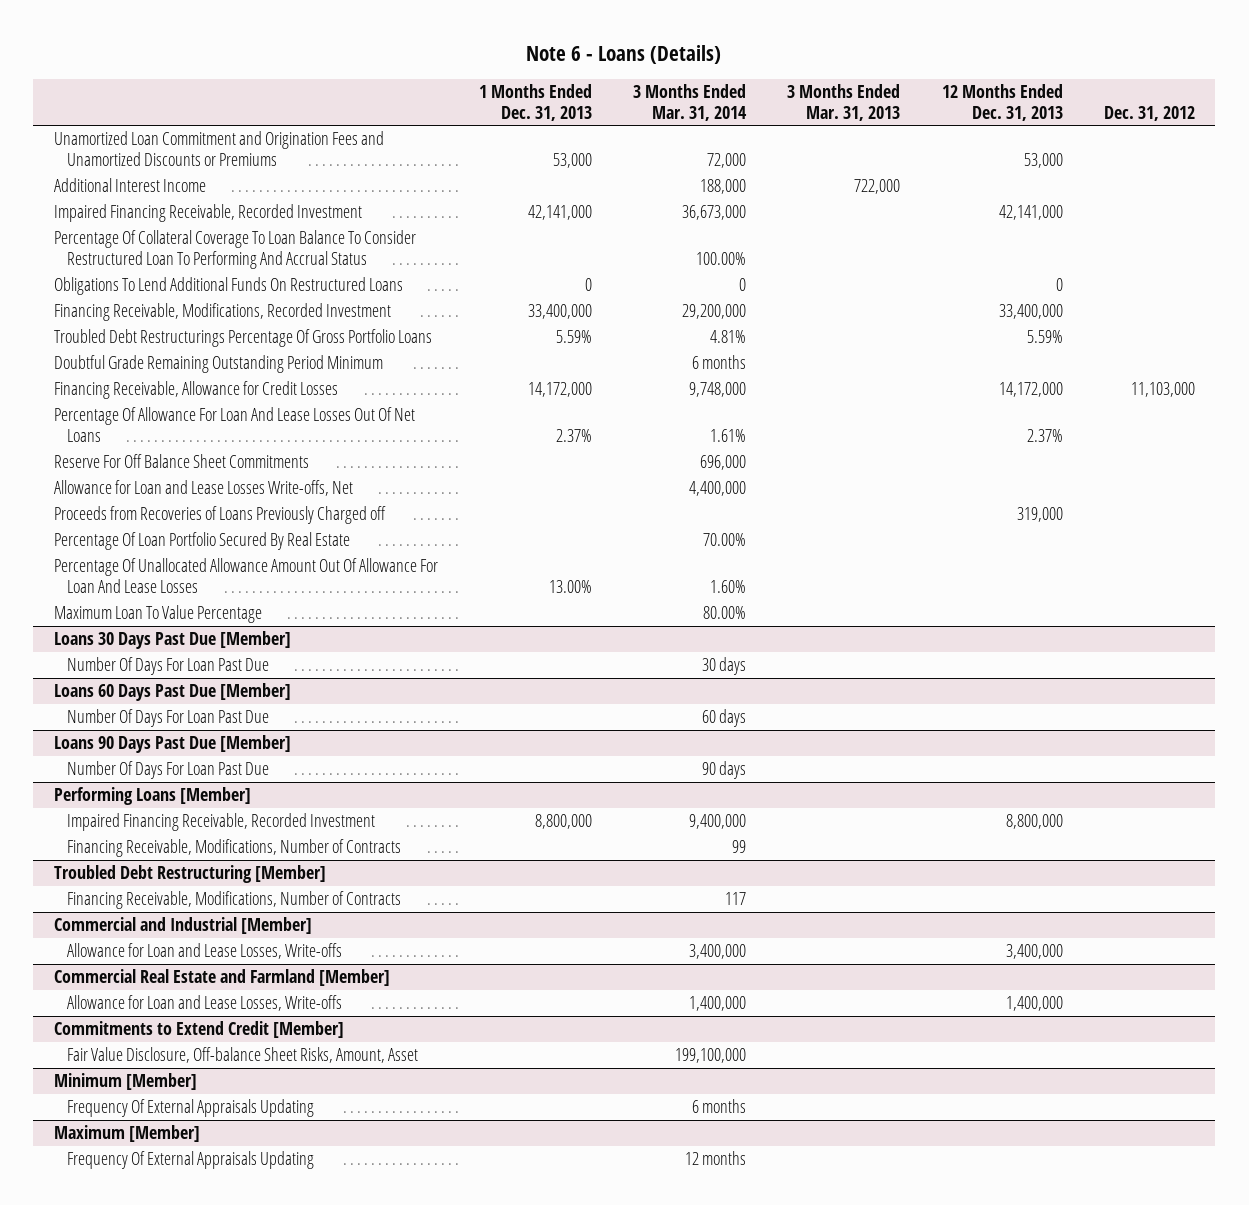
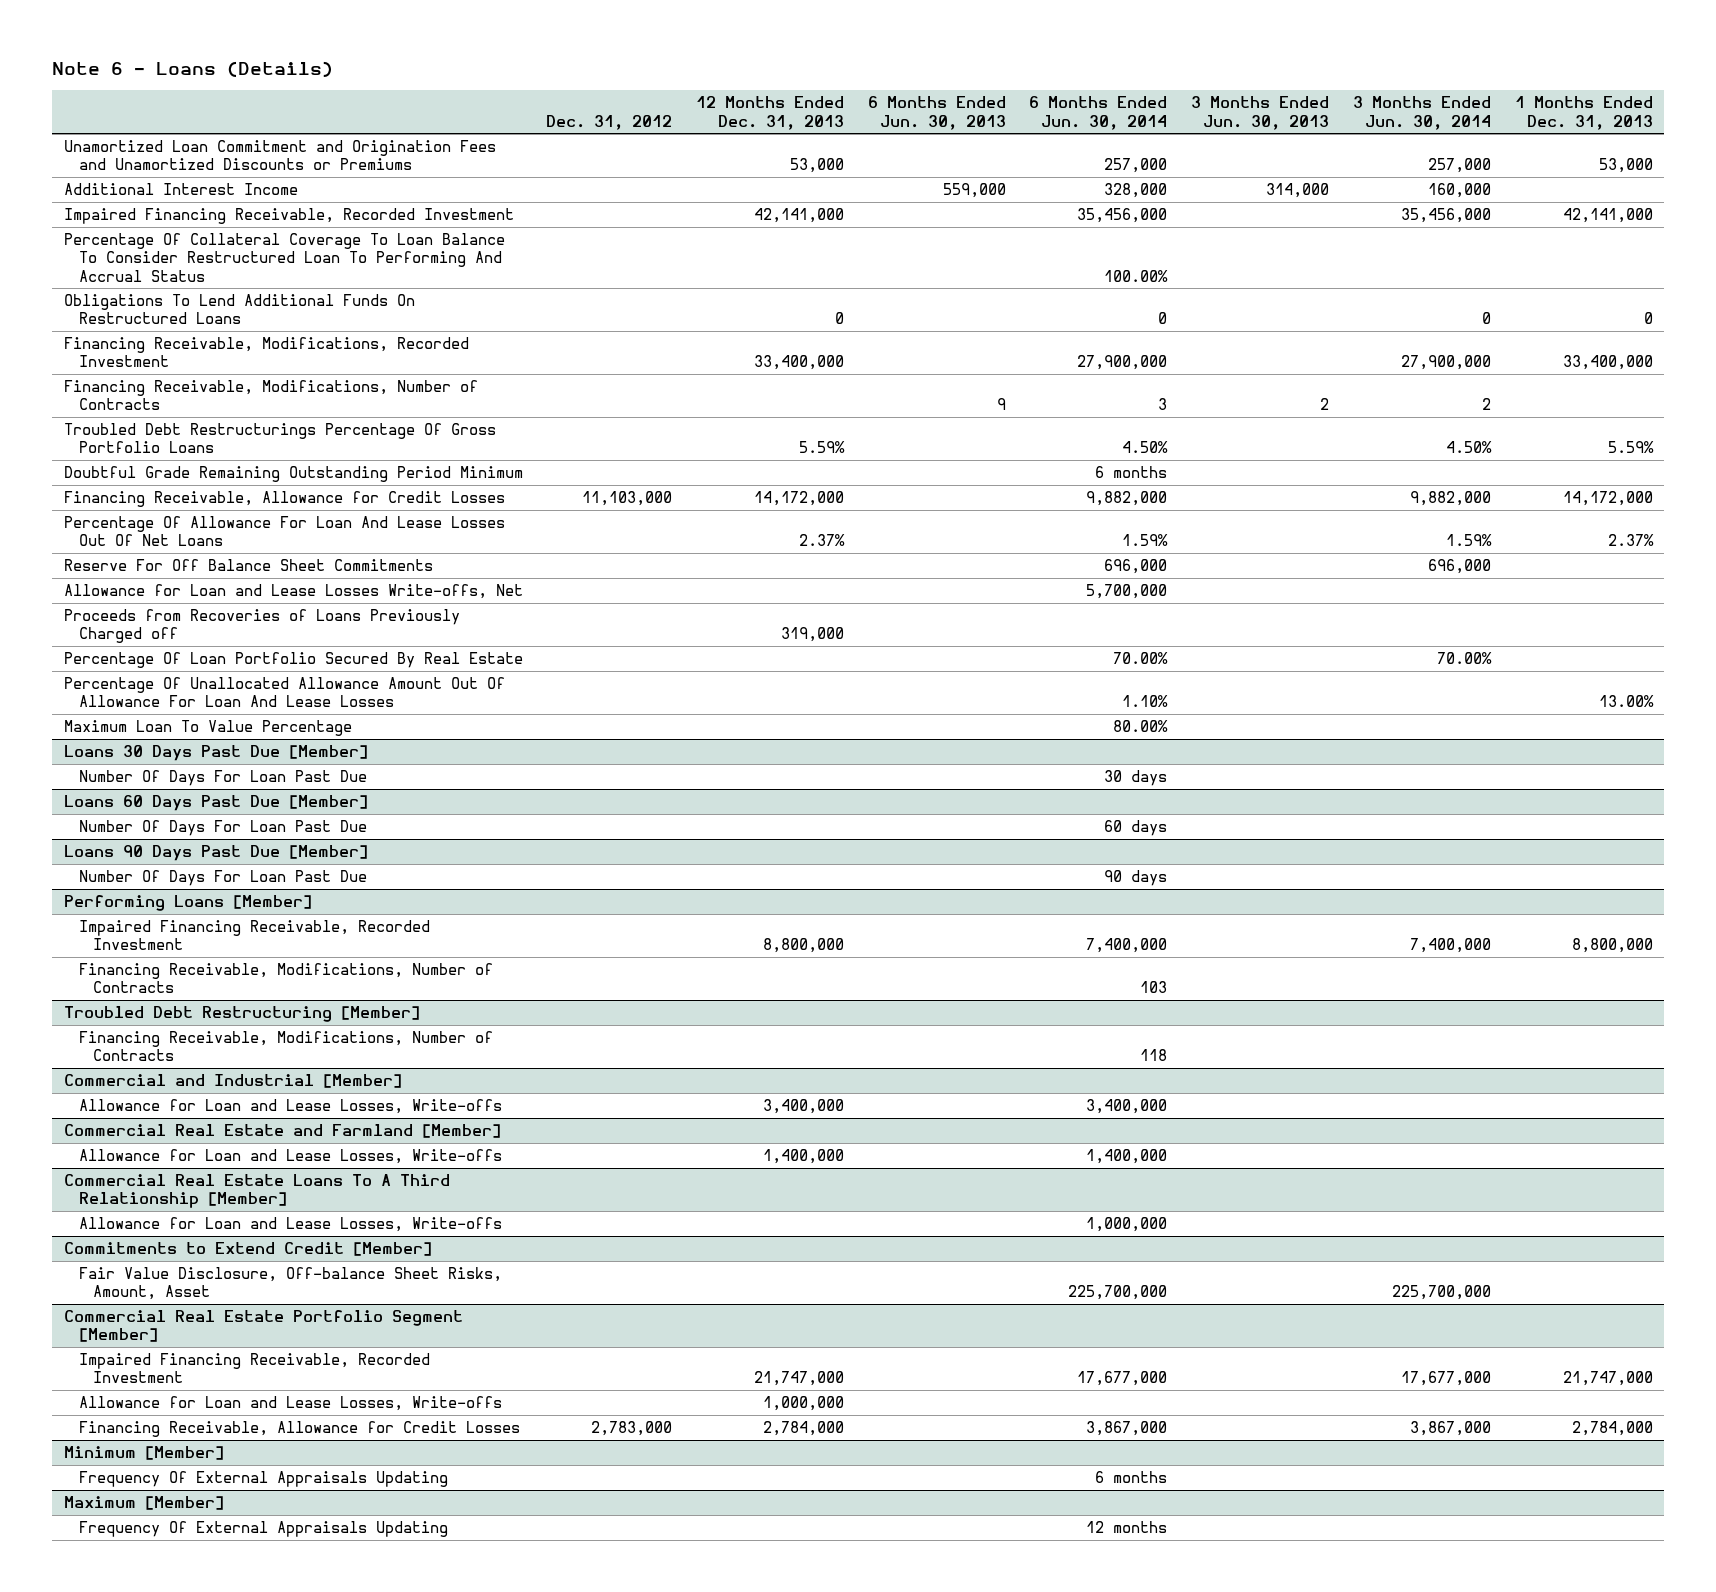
[633,84,748,121] 3 Months Ended Mar. 31, 2014 -> none
[787,84,901,121] 3 Months Ended Mar. 31, 2013 -> none
none -> [867,96,1006,130] 6 Months Ended Jun. 30, 2013
none -> [1029,96,1168,130] 6 Months Ended Jun. 30, 2014
none -> [1191,96,1330,130] 3 Months Ended Jun. 30, 2013
none -> [1352,96,1491,130] 3 Months Ended Jun. 30, 2014
none -> [63,380,478,411] Financing Receivable, Modifications, Number of Contracts
none -> [63,1174,450,1209] Commercial Real Estate Loans To A Third Relationship [Member]
none -> [78,1217,502,1233] Allowance for Loan and Lease Losses, Write-offs
none -> [63,1310,463,1343] Commercial Real Estate Portfolio Segment [Member]
none -> [78,1353,430,1384] Impaired Financing Receivable, Recorded Investment
none -> [78,1396,502,1412] Allowance for Loan and Lease Losses, Write-offs
none -> [78,1421,520,1438] Financing Receivable, Allowance for Credit Losses

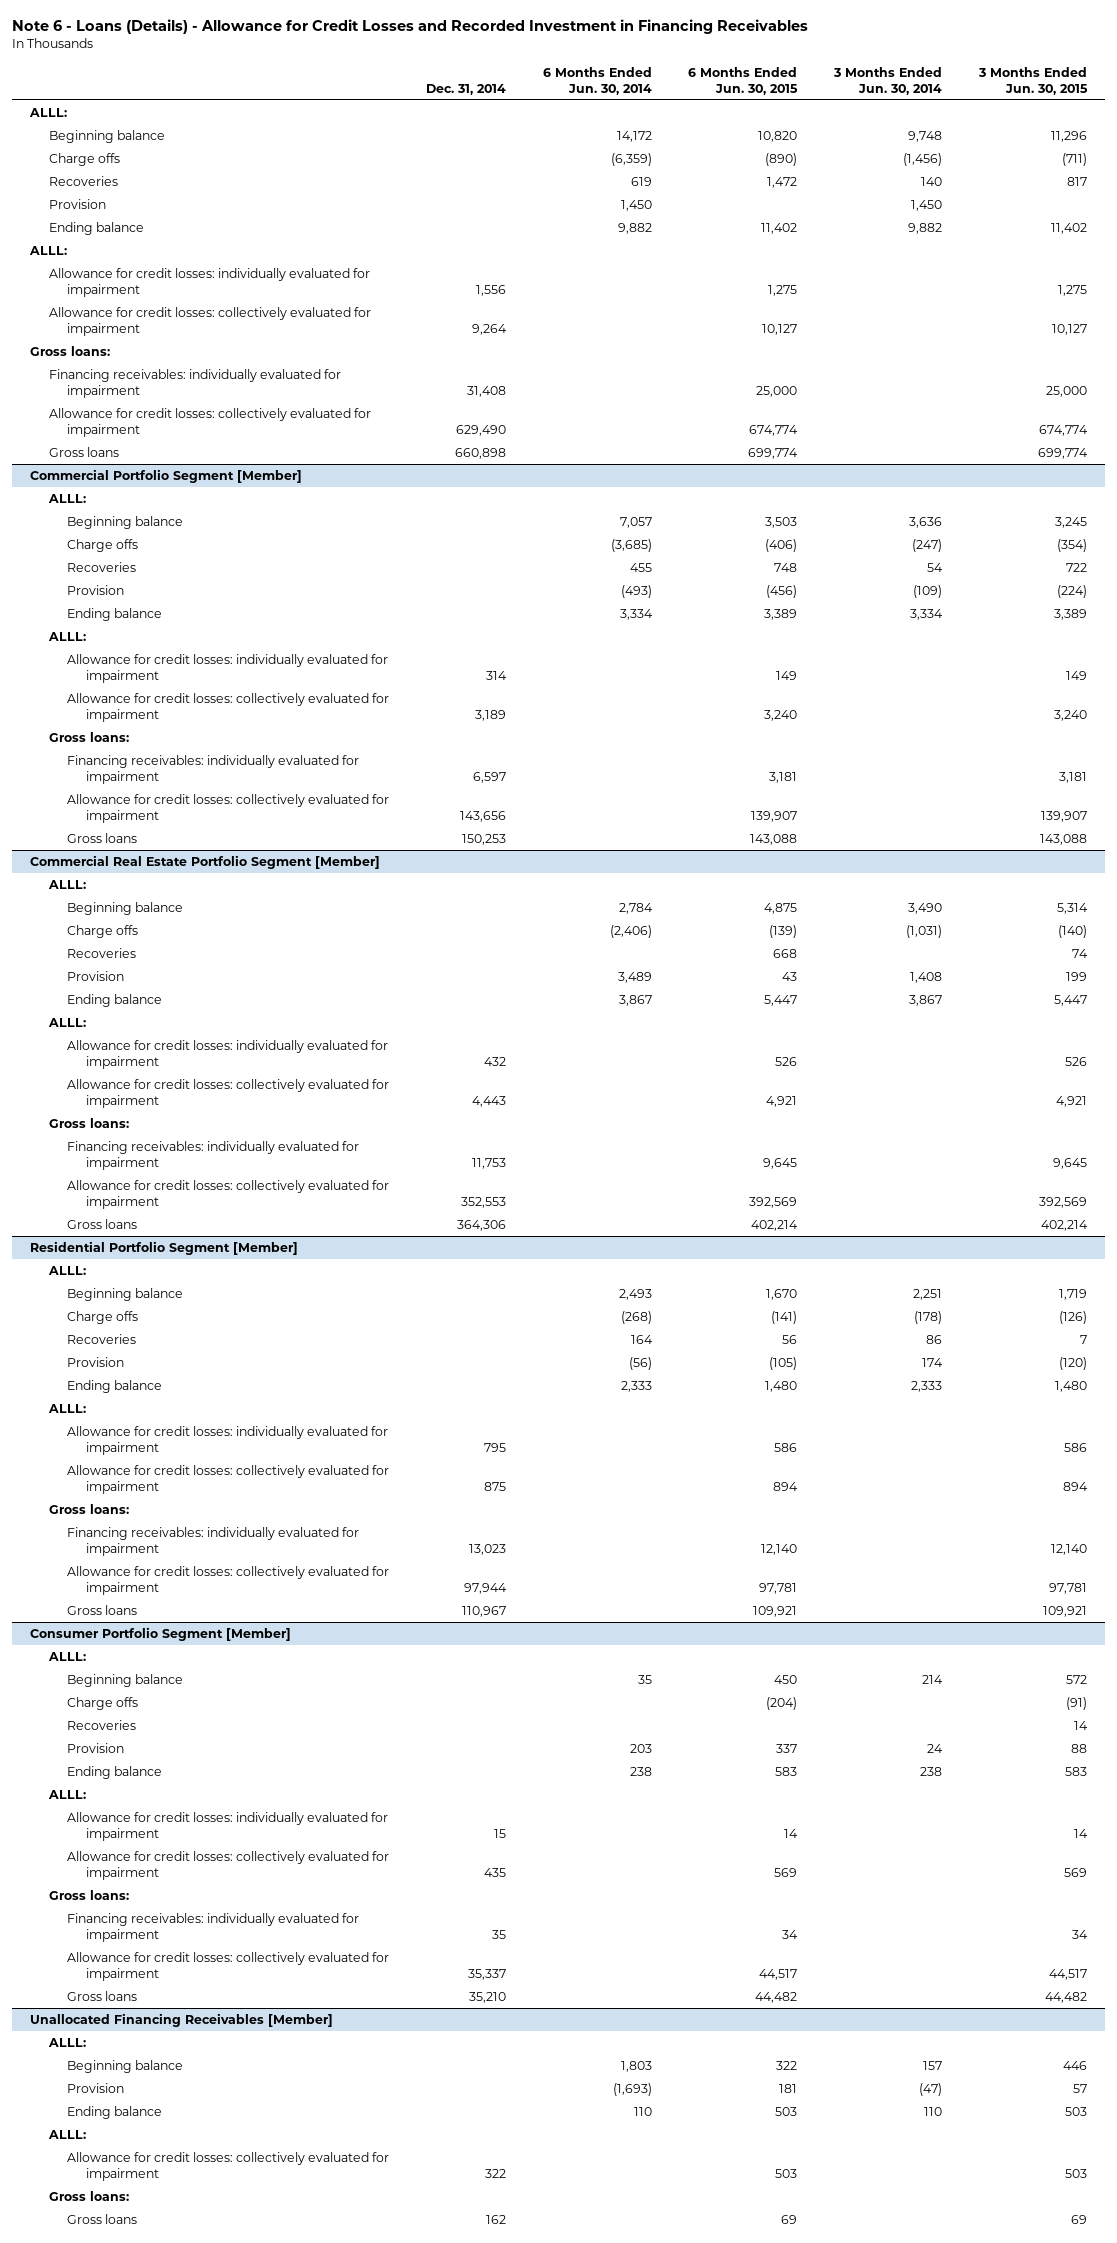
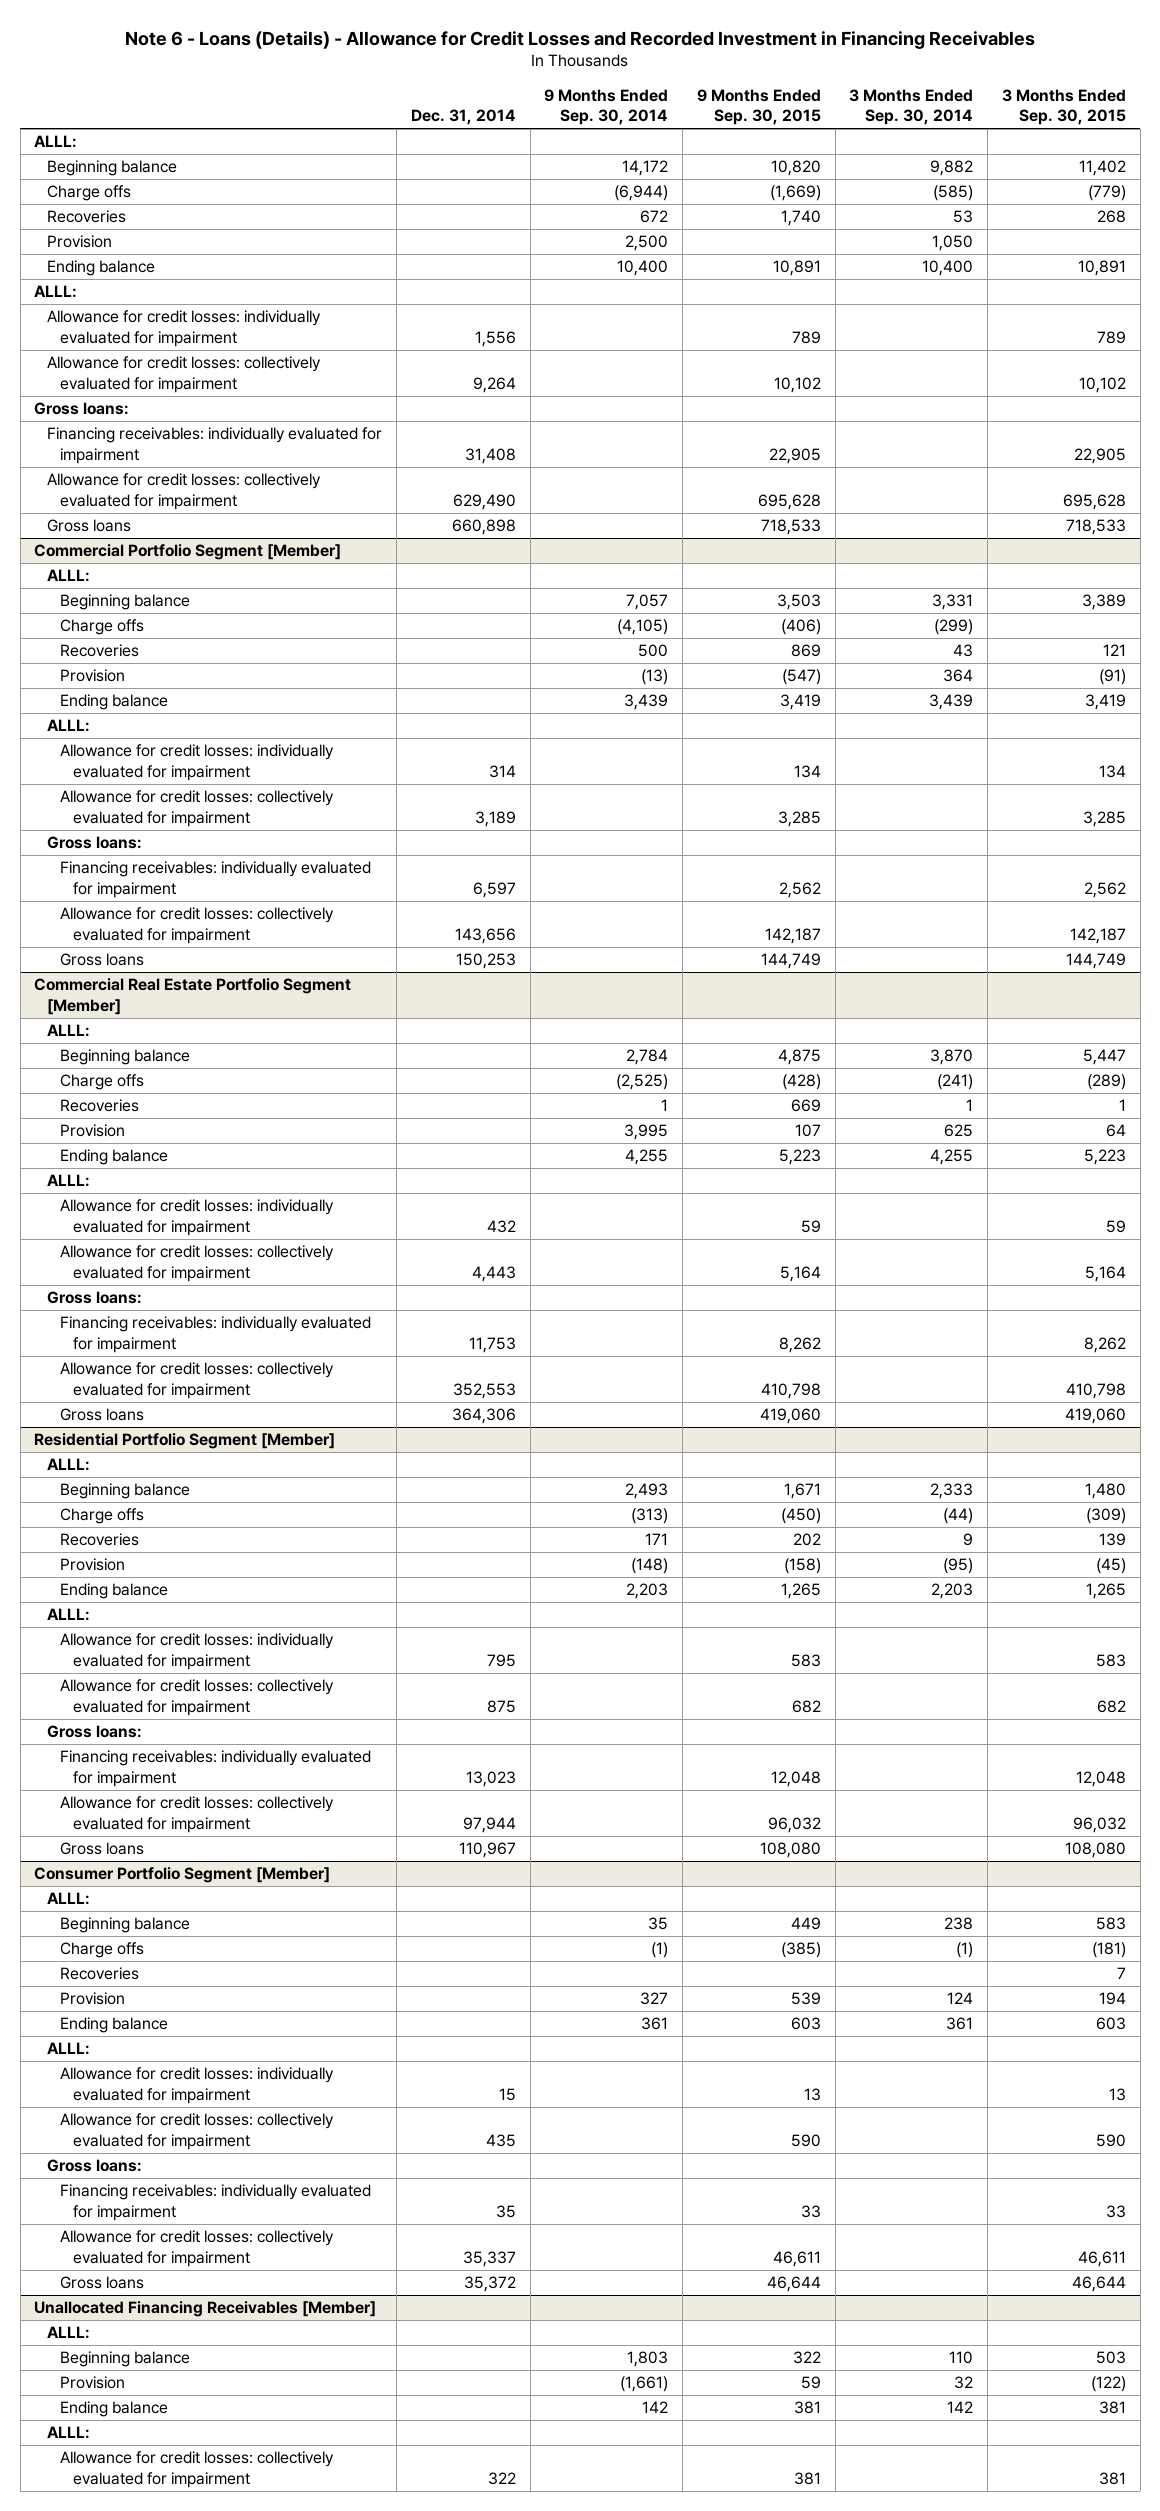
[542,67,652,95] 6 Months Ended Jun. 30, 2014 -> none
[688,67,799,95] 6 Months Ended Jun. 30, 2015 -> none
[833,67,943,95] 3 Months Ended Jun. 30, 2014 -> none
[977,67,1088,95] 3 Months Ended Jun. 30, 2015 -> none
none -> [544,88,669,126] 9 Months Ended Sep. 30, 2014
none -> [696,88,821,126] 9 Months Ended Sep. 30, 2015
none -> [849,88,974,126] 3 Months Ended Sep. 30, 2014
none -> [1001,88,1126,126] 3 Months Ended Sep. 30, 2015
[468,1991,506,2003] 35,210 -> [463,2276,516,2293] 35,372
[48,2190,129,2201] Gross loans: -> none
[67,2213,138,2224] Gross loans -> none

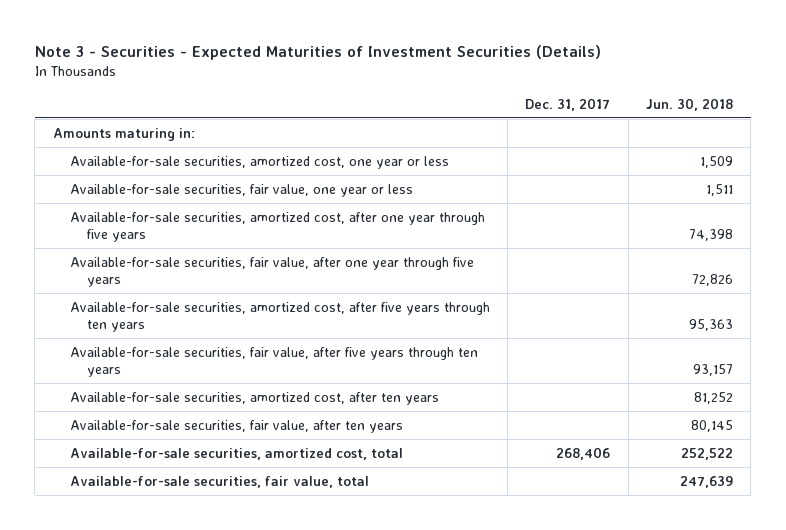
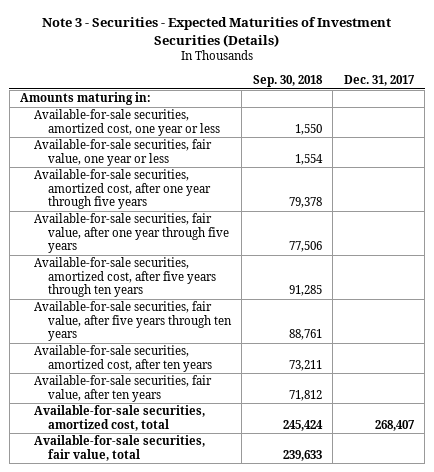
[646,97,734,111] Jun. 30, 2018 -> none
none -> [252,75,323,88] Sep. 30, 2018
[556,446,611,460] 268,406 -> [374,419,415,431] 268,407

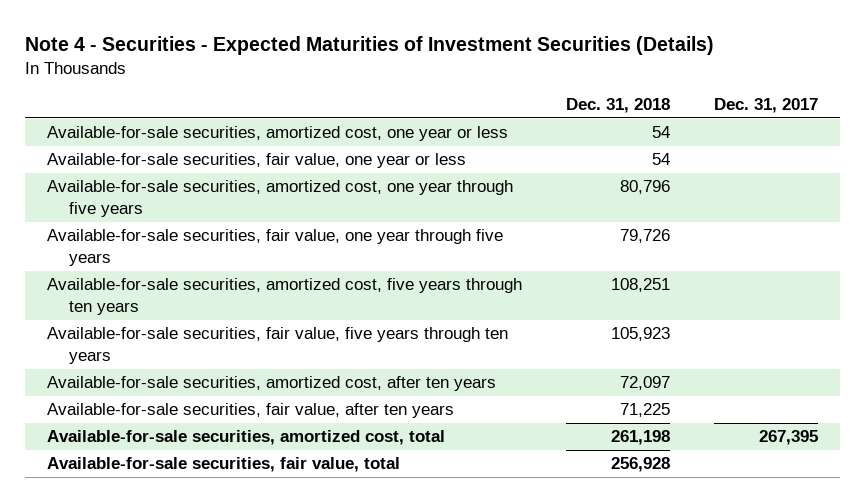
[42,17,392,47] Note 3 - Securities - Expected Maturities of Investment Securities (Details) -> [24,35,714,55] Note 4 - Securities - Expected Maturities of Investment Securities (Details)
[252,75,323,88] Sep. 30, 2018 -> none
none -> [565,97,670,113] Dec. 31, 2018
[20,92,152,106] Amounts maturing in: -> none
[34,169,211,210] Available-for-sale securities, amortized cost, after one year through five years -> [46,180,513,218] Available-for-sale securities, amortized cost, one year through five years
[34,213,229,254] Available-for-sale securities, fair value, after one year through five years -> [46,229,503,267] Available-for-sale securities, fair value, one year through five years
[34,257,216,298] Available-for-sale securities, amortized cost, after five years through ten years -> [46,278,522,316] Available-for-sale securities, amortized cost, five years through ten years
[34,301,232,342] Available-for-sale securities, fair value, after five years through ten years -> [46,327,508,365] Available-for-sale securities, fair value, five years through ten years
[374,419,415,431] 268,407 -> [759,430,819,446] 267,395

